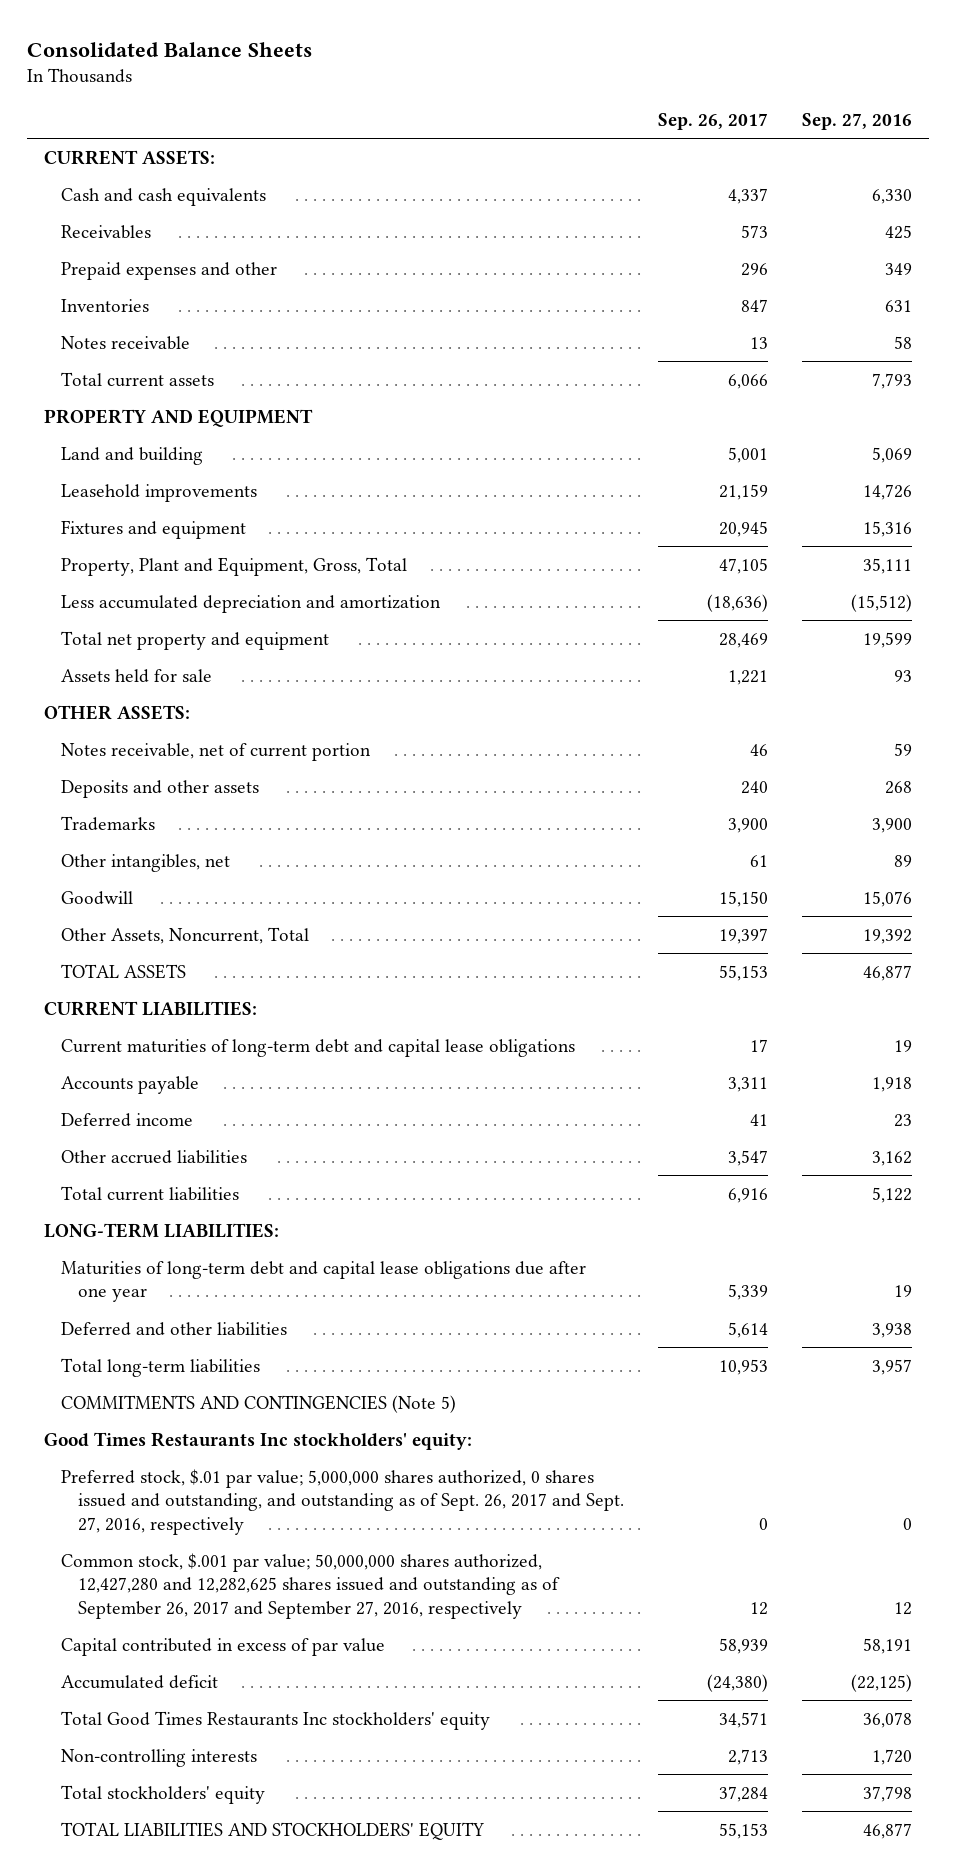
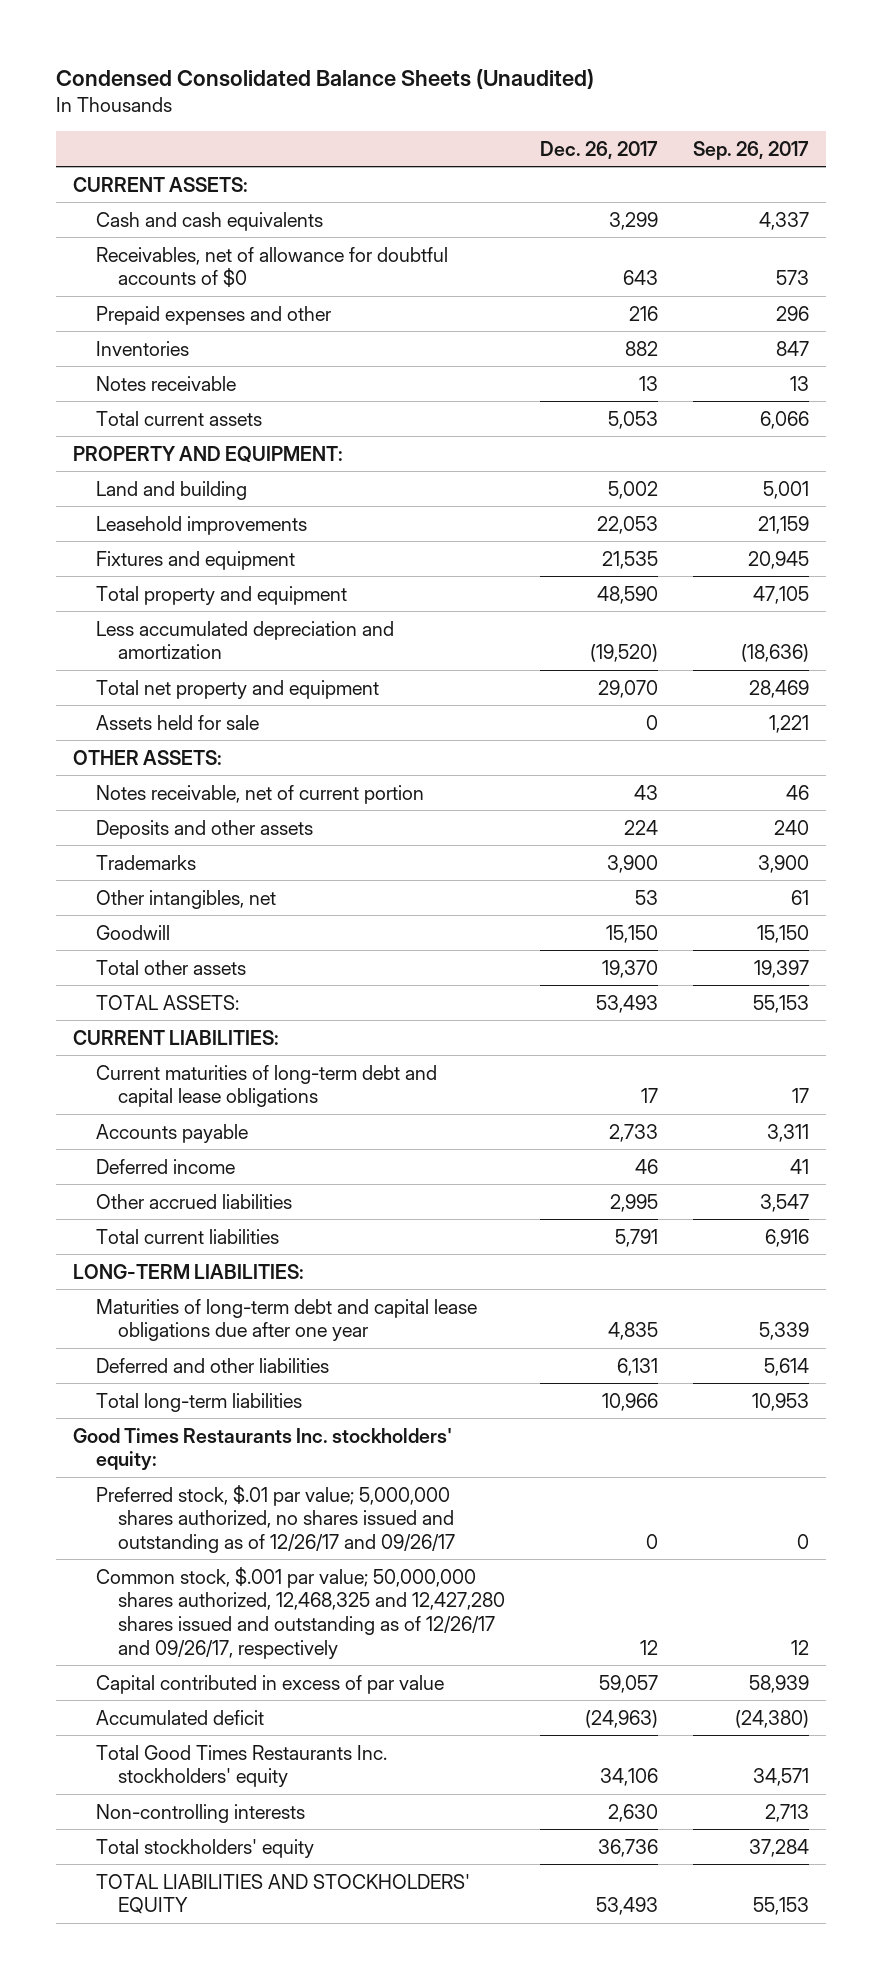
[27,41,313,57] Consolidated Balance Sheets -> [56,69,595,90] Condensed Consolidated Balance Sheets (Unaudited)
[802,113,913,131] Sep. 27, 2016 -> none
none -> [540,140,659,159] Dec. 26, 2017
[61,224,152,239] Receivables -> [95,246,448,288] Receivables, net of allowance for doubtful accounts of $0
[44,408,314,427] PROPERTY AND EQUIPMENT -> [73,445,344,462] PROPERTY AND EQUIPMENT:
[61,556,408,576] Property, Plant and Equipment, Gross, Total -> [95,585,347,605] Total property and equipment
[61,926,310,944] Other Assets, Noncurrent, Total -> [95,959,246,975] Total other assets
[61,963,187,979] TOTAL ASSETS -> [95,994,239,1010] TOTAL ASSETS:
[61,1394,457,1413] COMMITMENTS AND CONTINGENCIES (Note 5) -> none
[44,1431,473,1450] Good Times Restaurants Inc stockholders' equity: -> [73,1427,453,1471] Good Times Restaurants Inc. stockholders' equity:
[61,1468,625,1536] Preferred stock, $.01 par value; 5,000,000 shares authorized, 0 shares issued and outstanding, and outstanding as of Sept. 26, 2017 and Sept. 27, 2016, respectively -> [95,1484,456,1554] Preferred stock, $.01 par value; 5,000,000 shares authorized, no shares issued and outstanding as of 12/26/17 and 09/26/17
[61,1552,561,1620] Common stock, $.001 par value; 50,000,000 shares authorized, 12,427,280 and 12,282,625 shares issued and outstanding as of September 26, 2017 and September 27, 2016, respectively -> [95,1566,506,1659] Common stock, $.001 par value; 50,000,000 shares authorized, 12,468,325 and 12,427,280 shares issued and outstanding as of 12/26/17 and 09/26/17, respectively
[61,1710,491,1730] Total Good Times Restaurants Inc stockholders' equity -> [95,1744,387,1788] Total Good Times Restaurants Inc. stockholders' equity

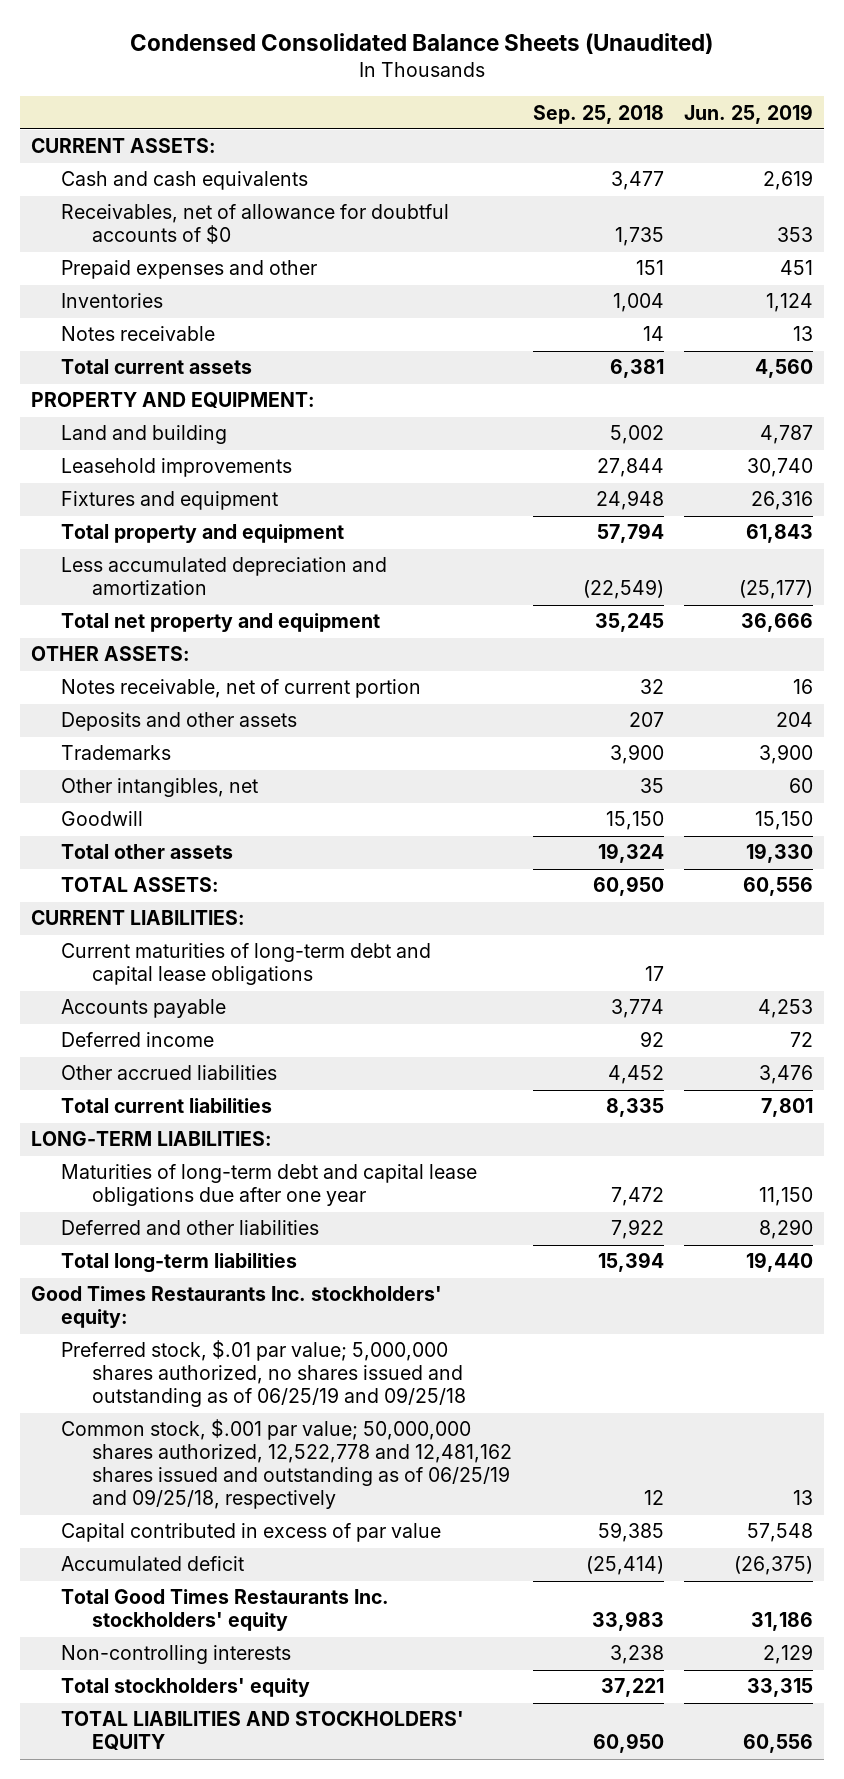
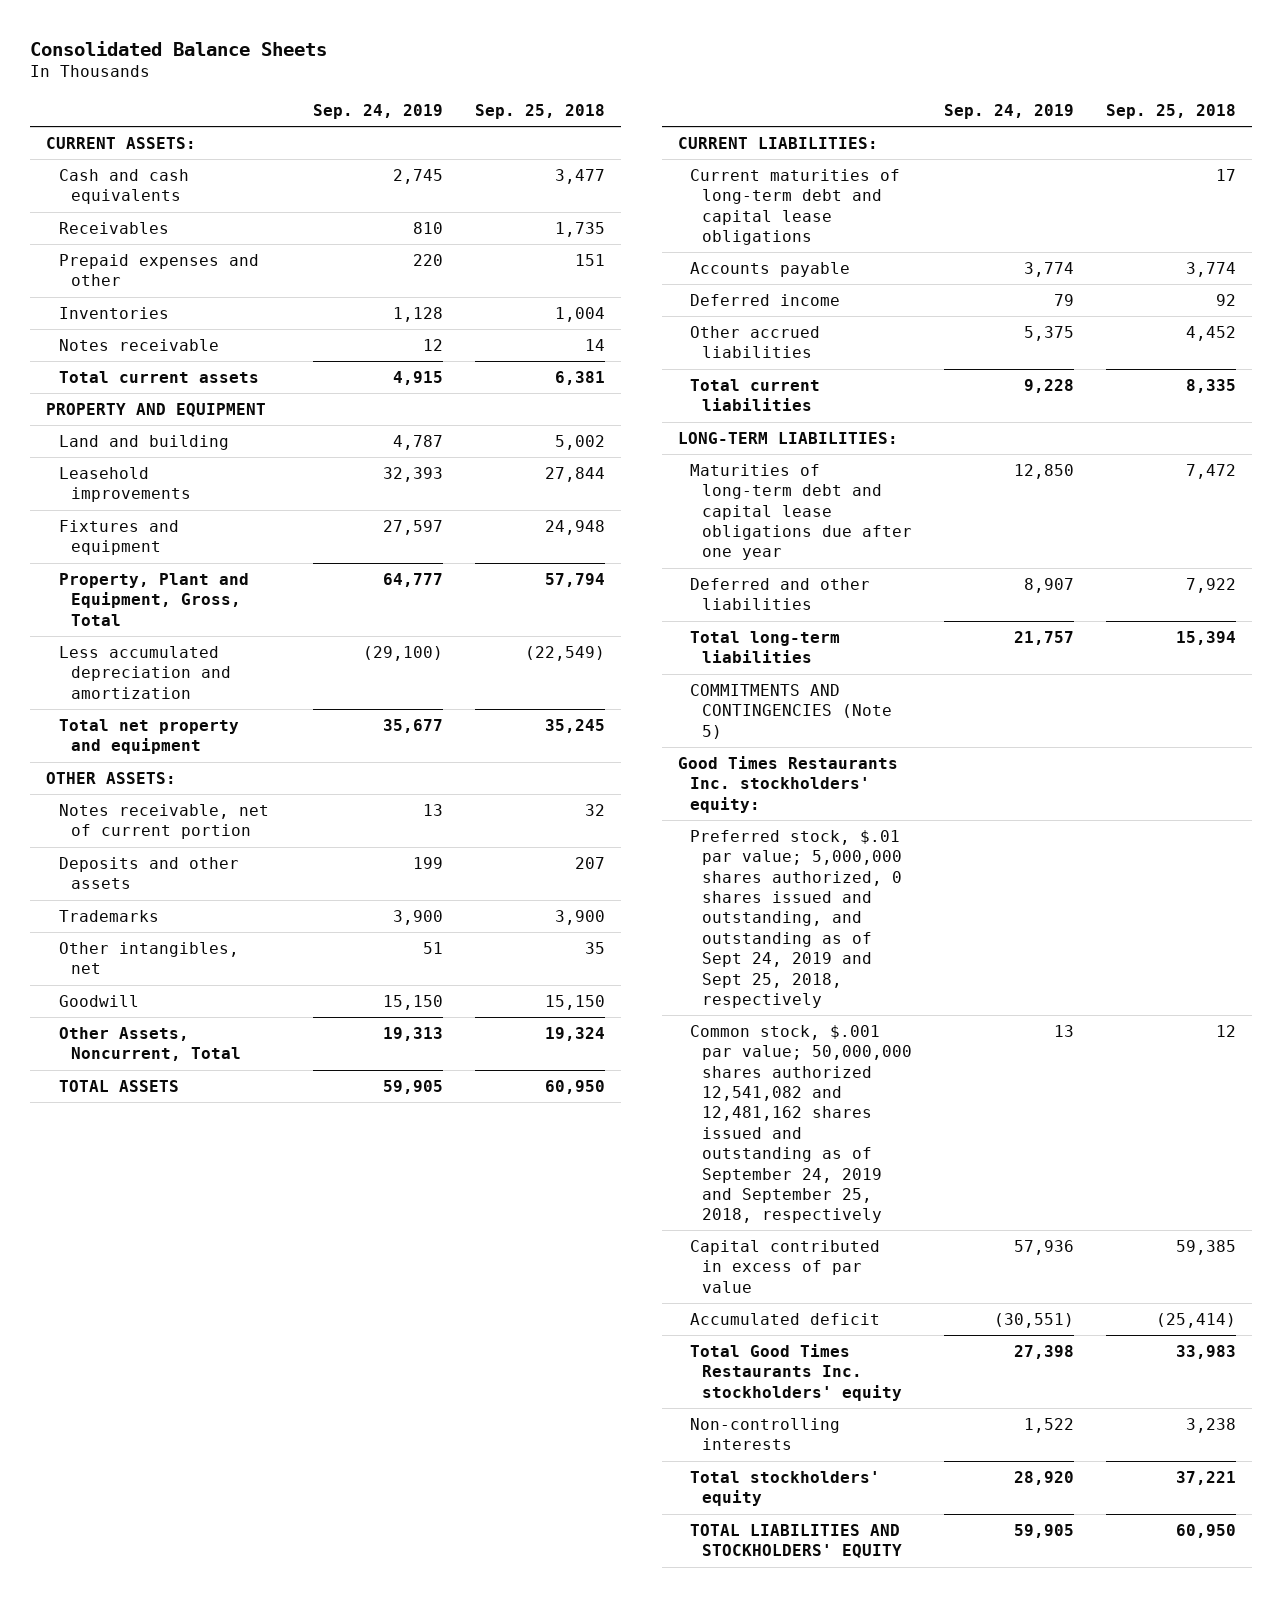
[130,32,714,54] Condensed Consolidated Balance Sheets (Unaudited) -> [30,40,328,56] Consolidated Balance Sheets
[684,103,814,124] Jun. 25, 2019 -> none
none -> [312,103,443,119] Sep. 24, 2019
[61,204,450,245] Receivables, net of allowance for doubtful accounts of $0 -> [58,222,169,235] Receivables
[30,392,315,409] PROPERTY AND EQUIPMENT: -> [46,403,267,418] PROPERTY AND EQUIPMENT
[61,524,345,544] Total property and equipment -> [58,573,249,626] Property, Plant and Equipment, Gross, Total
[61,844,234,860] Total other assets -> [58,1027,241,1062] Other Assets, Noncurrent, Total
[61,877,220,893] TOTAL ASSETS: -> [58,1080,179,1093] TOTAL ASSETS
none -> [689,684,893,739] COMMITMENTS AND CONTINGENCIES (Note 5)
[61,1340,467,1408] Preferred stock, $.01 par value; 5,000,000 shares authorized, no shares issued and outstanding as of 06/25/19 and 09/25/18 -> [689,830,903,1008] Preferred stock, $.01 par value; 5,000,000 shares authorized, 0 shares issued and outstanding, and outstanding as of Sept 24, 2019 and Sept 25, 2018, respectively
[61,1419,513,1510] Common stock, $.001 par value; 50,000,000 shares authorized, 12,522,778 and 12,481,162 shares issued and outstanding as of 06/25/19 and 09/25/18, respectively -> [689,1025,913,1224] Common stock, $.001 par value; 50,000,000 shares authorized 12,541,082 and 12,481,162 shares issued and outstanding as of September 24, 2019 and September 25, 2018, respectively

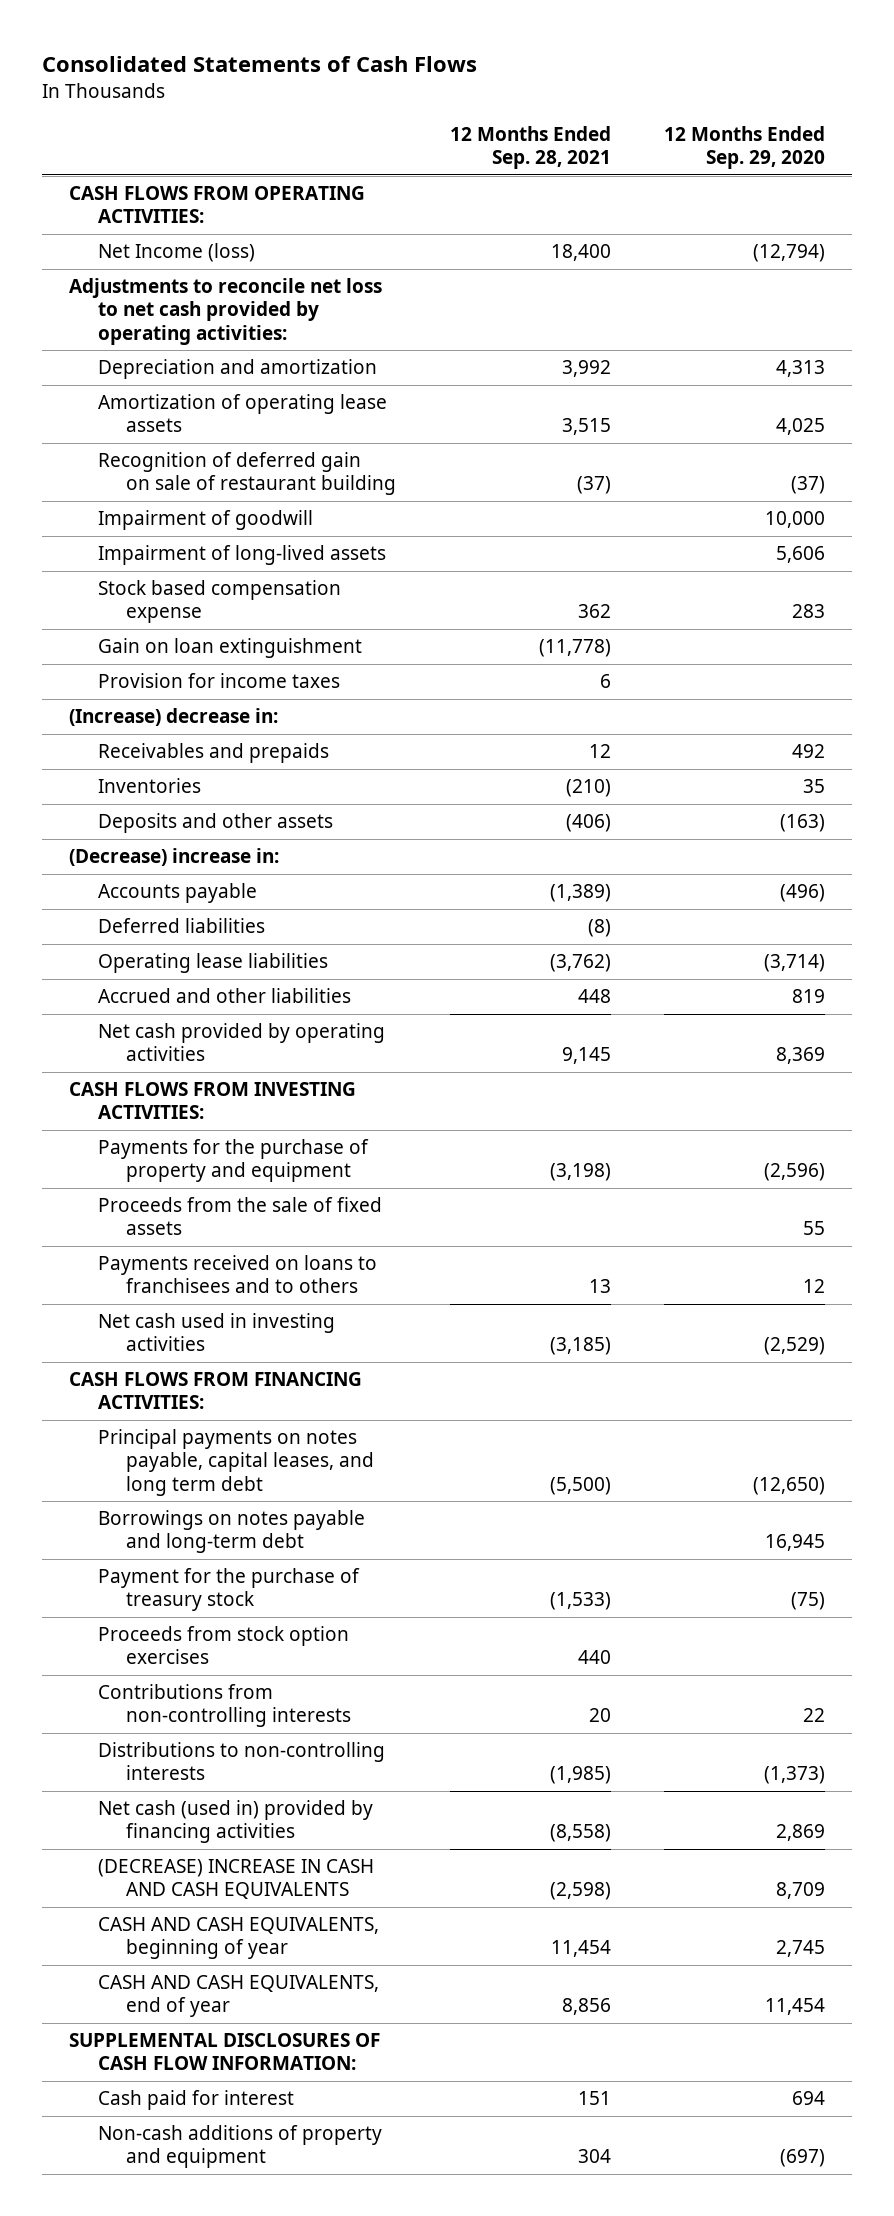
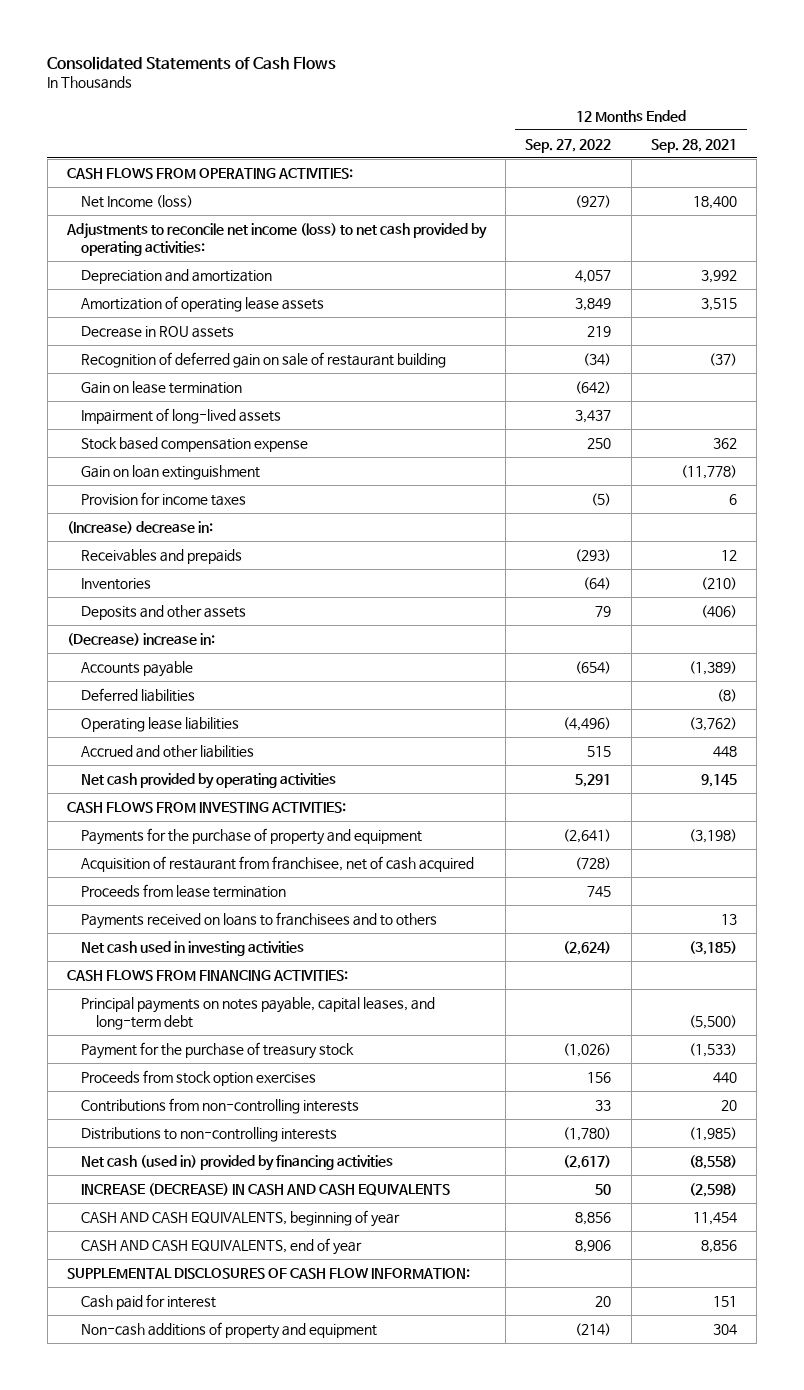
[664,126,826,170] 12 Months Ended Sep. 29, 2020 -> none
none -> [525,138,612,153] Sep. 27, 2022
[68,278,382,345] Adjustments to reconcile net loss to net cash provided by operating activities: -> [65,223,487,257] Adjustments to reconcile net income (loss) to net cash provided by operating activities:
none -> [81,326,235,339] Decrease in ROU assets
[97,510,313,531] Impairment of goodwill -> none
none -> [81,381,243,395] Gain on lease termination
[97,1197,382,1236] Proceeds from the sale of fixed assets -> none
none -> [81,856,475,873] Acquisition of restaurant from franchisee, net of cash acquired
none -> [81,884,287,899] Proceeds from lease termination
[97,1510,365,1554] Borrowings on notes payable and long-term debt -> none
[97,1429,375,1496] Principal payments on notes payable, capital leases, and long term debt -> [81,997,436,1031] Principal payments on notes payable, capital leases, and long-term debt
[97,1859,374,1900] (DECREASE) INCREASE IN CASH AND CASH EQUIVALENTS -> [81,1183,451,1197] INCREASE (DECREASE) IN CASH AND CASH EQUIVALENTS

